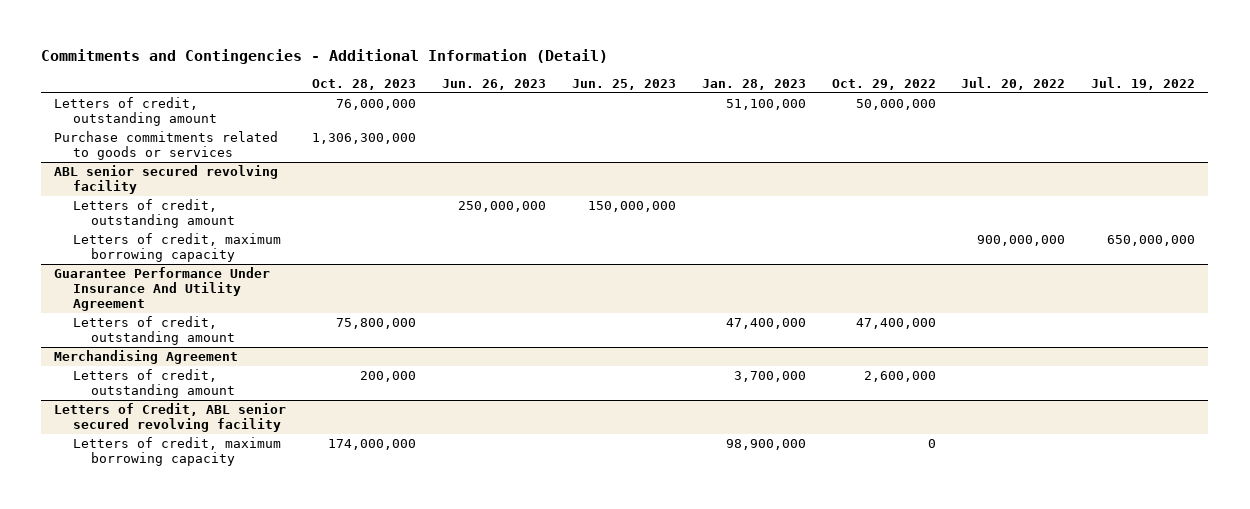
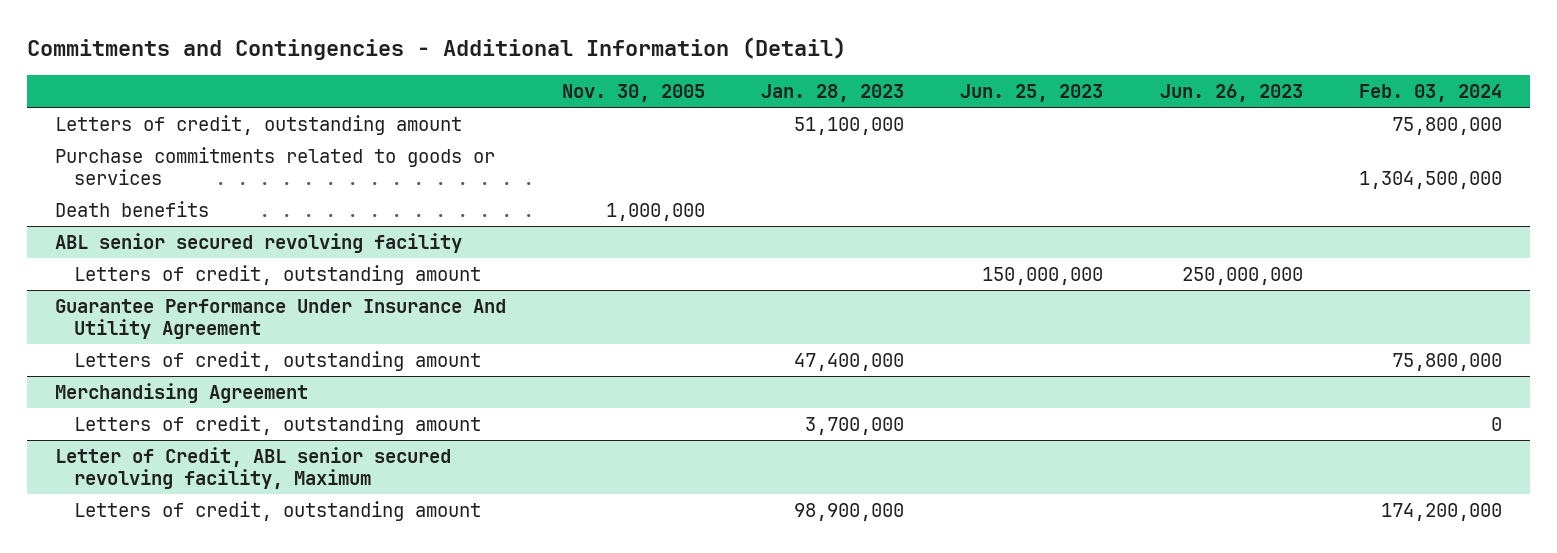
[312,78,417,90] Oct. 28, 2023 -> none
[831,78,936,90] Oct. 29, 2022 -> none
[961,76,1066,90] Jul. 20, 2022 -> none
[1091,76,1196,90] Jul. 19, 2022 -> none
none -> [562,84,706,103] Nov. 30, 2005
none -> [1358,84,1502,103] Feb. 03, 2024
none -> [55,200,210,217] Death benefits
[72,233,281,263] Letters of credit, maximum borrowing capacity -> none
[54,403,287,433] Letters of Credit, ABL senior secured revolving facility -> [55,446,452,490] Letter of Credit, ABL senior secured revolving facility, Maximum
[72,437,281,467] Letters of credit, maximum borrowing capacity -> [74,500,482,521] Letters of credit, outstanding amount

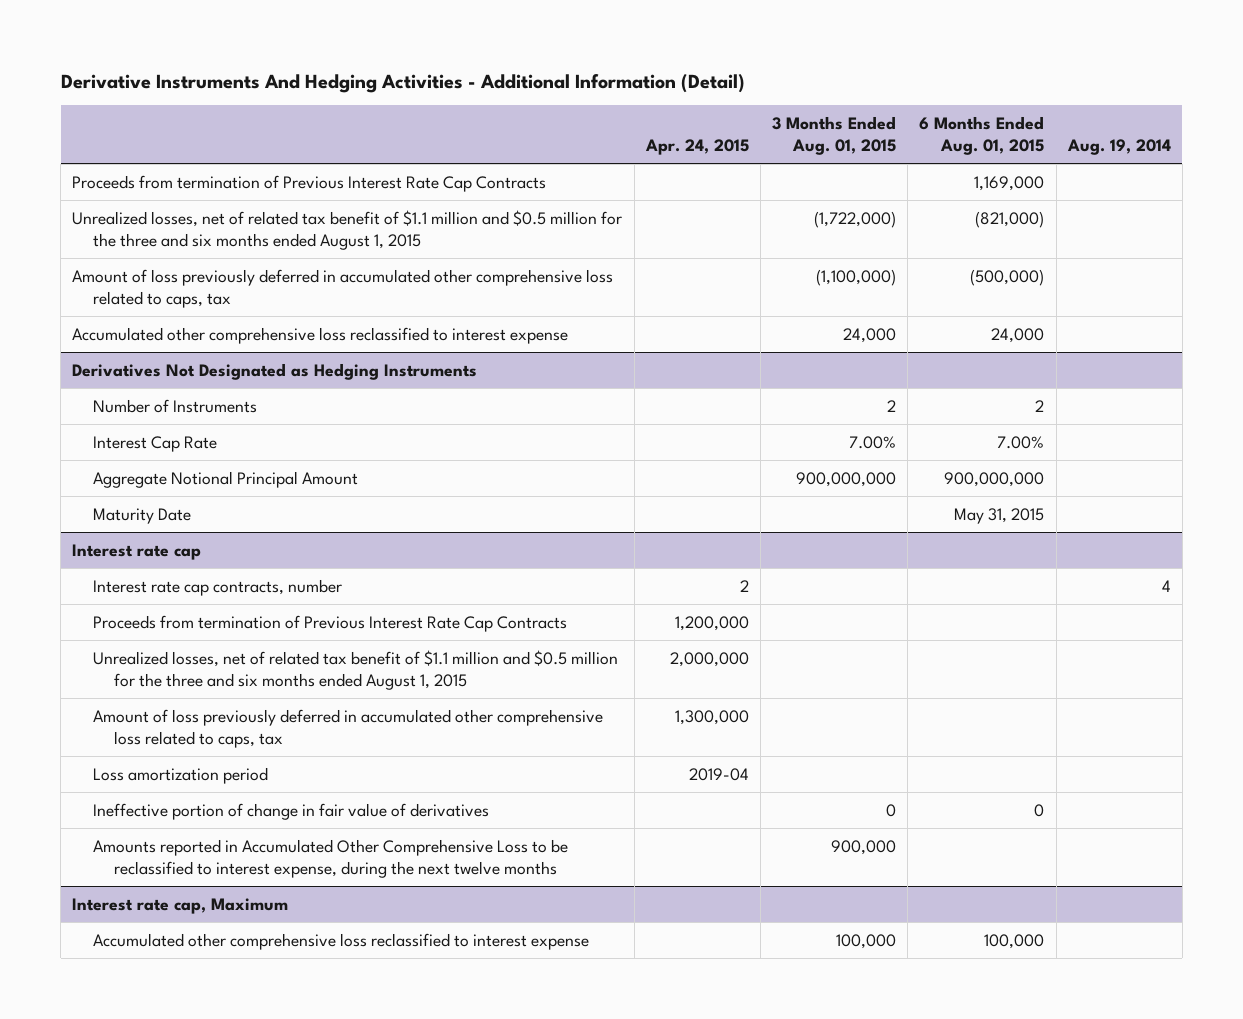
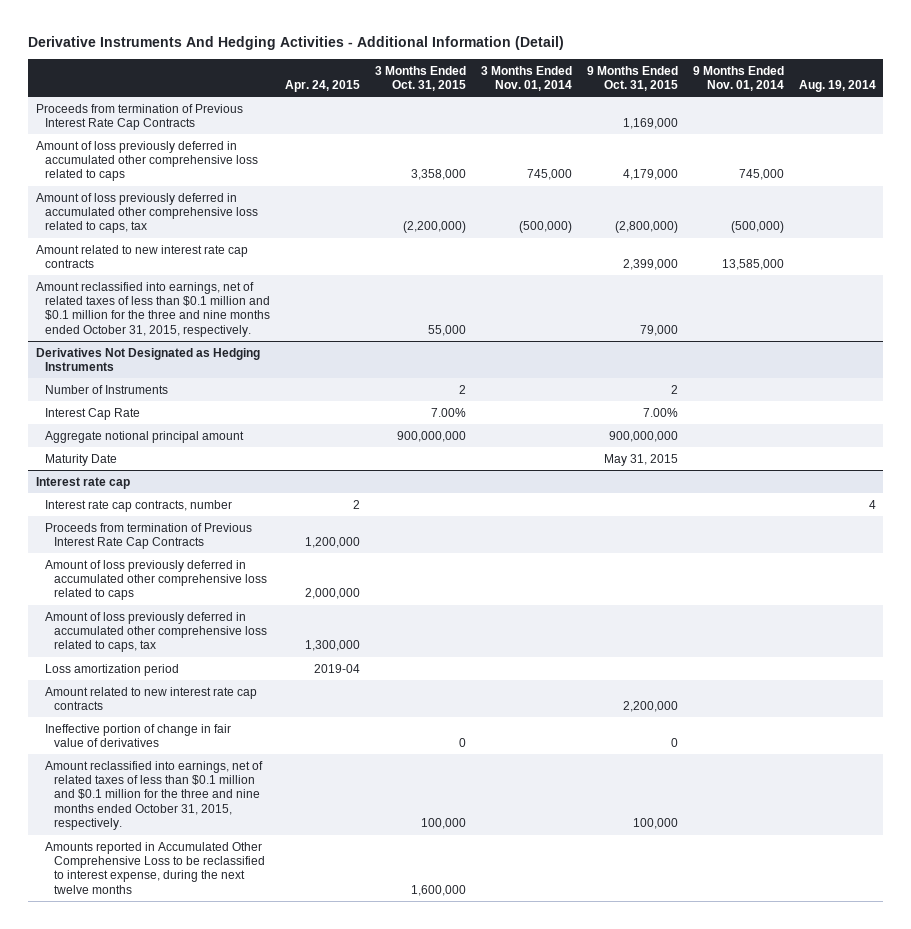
[772,115,897,156] 3 Months Ended Aug. 01, 2015 -> none
[919,115,1045,156] 6 Months Ended Aug. 01, 2015 -> none
none -> [374,65,466,92] 3 Months Ended Oct. 31, 2015
none -> [480,65,572,92] 3 Months Ended Nov. 01, 2014
none -> [586,65,678,92] 9 Months Ended Oct. 31, 2015
none -> [692,65,784,92] 9 Months Ended Nov. 01, 2014
[72,209,623,250] Unrealized losses, net of related tax benefit of $1.1 million and $0.5 million for the three and six months ended August 1, 2015 -> [35,140,258,182] Amount of loss previously deferred in accumulated other comprehensive loss related to caps
none -> [35,244,248,269] Amount related to new interest rate cap contracts
[72,326,569,344] Accumulated other comprehensive loss reclassified to interest expense -> [35,281,270,337] Amount reclassified into earnings, net of related taxes of less than $0.1 million and $0.1 million for the three and nine months ended October 31, 2015, respectively.
[93,470,359,488] Aggregate Notional Principal Amount -> [44,430,244,443] Aggregate notional principal amount
[93,649,619,690] Unrealized losses, net of related tax benefit of $1.1 million and $0.5 million for the three and six months ended August 1, 2015 -> [44,559,268,601] Amount of loss previously deferred in accumulated other comprehensive loss related to caps
none -> [44,686,257,711] Amount related to new interest rate cap contracts
none -> [44,760,263,831] Amount reclassified into earnings, net of related taxes of less than $0.1 million and $0.1 million for the three and nine months ended October 31, 2015, respectively.
[72,897,289,914] Interest rate cap, Maximum -> none
[93,932,590,950] Accumulated other comprehensive loss reclassified to interest expense -> none

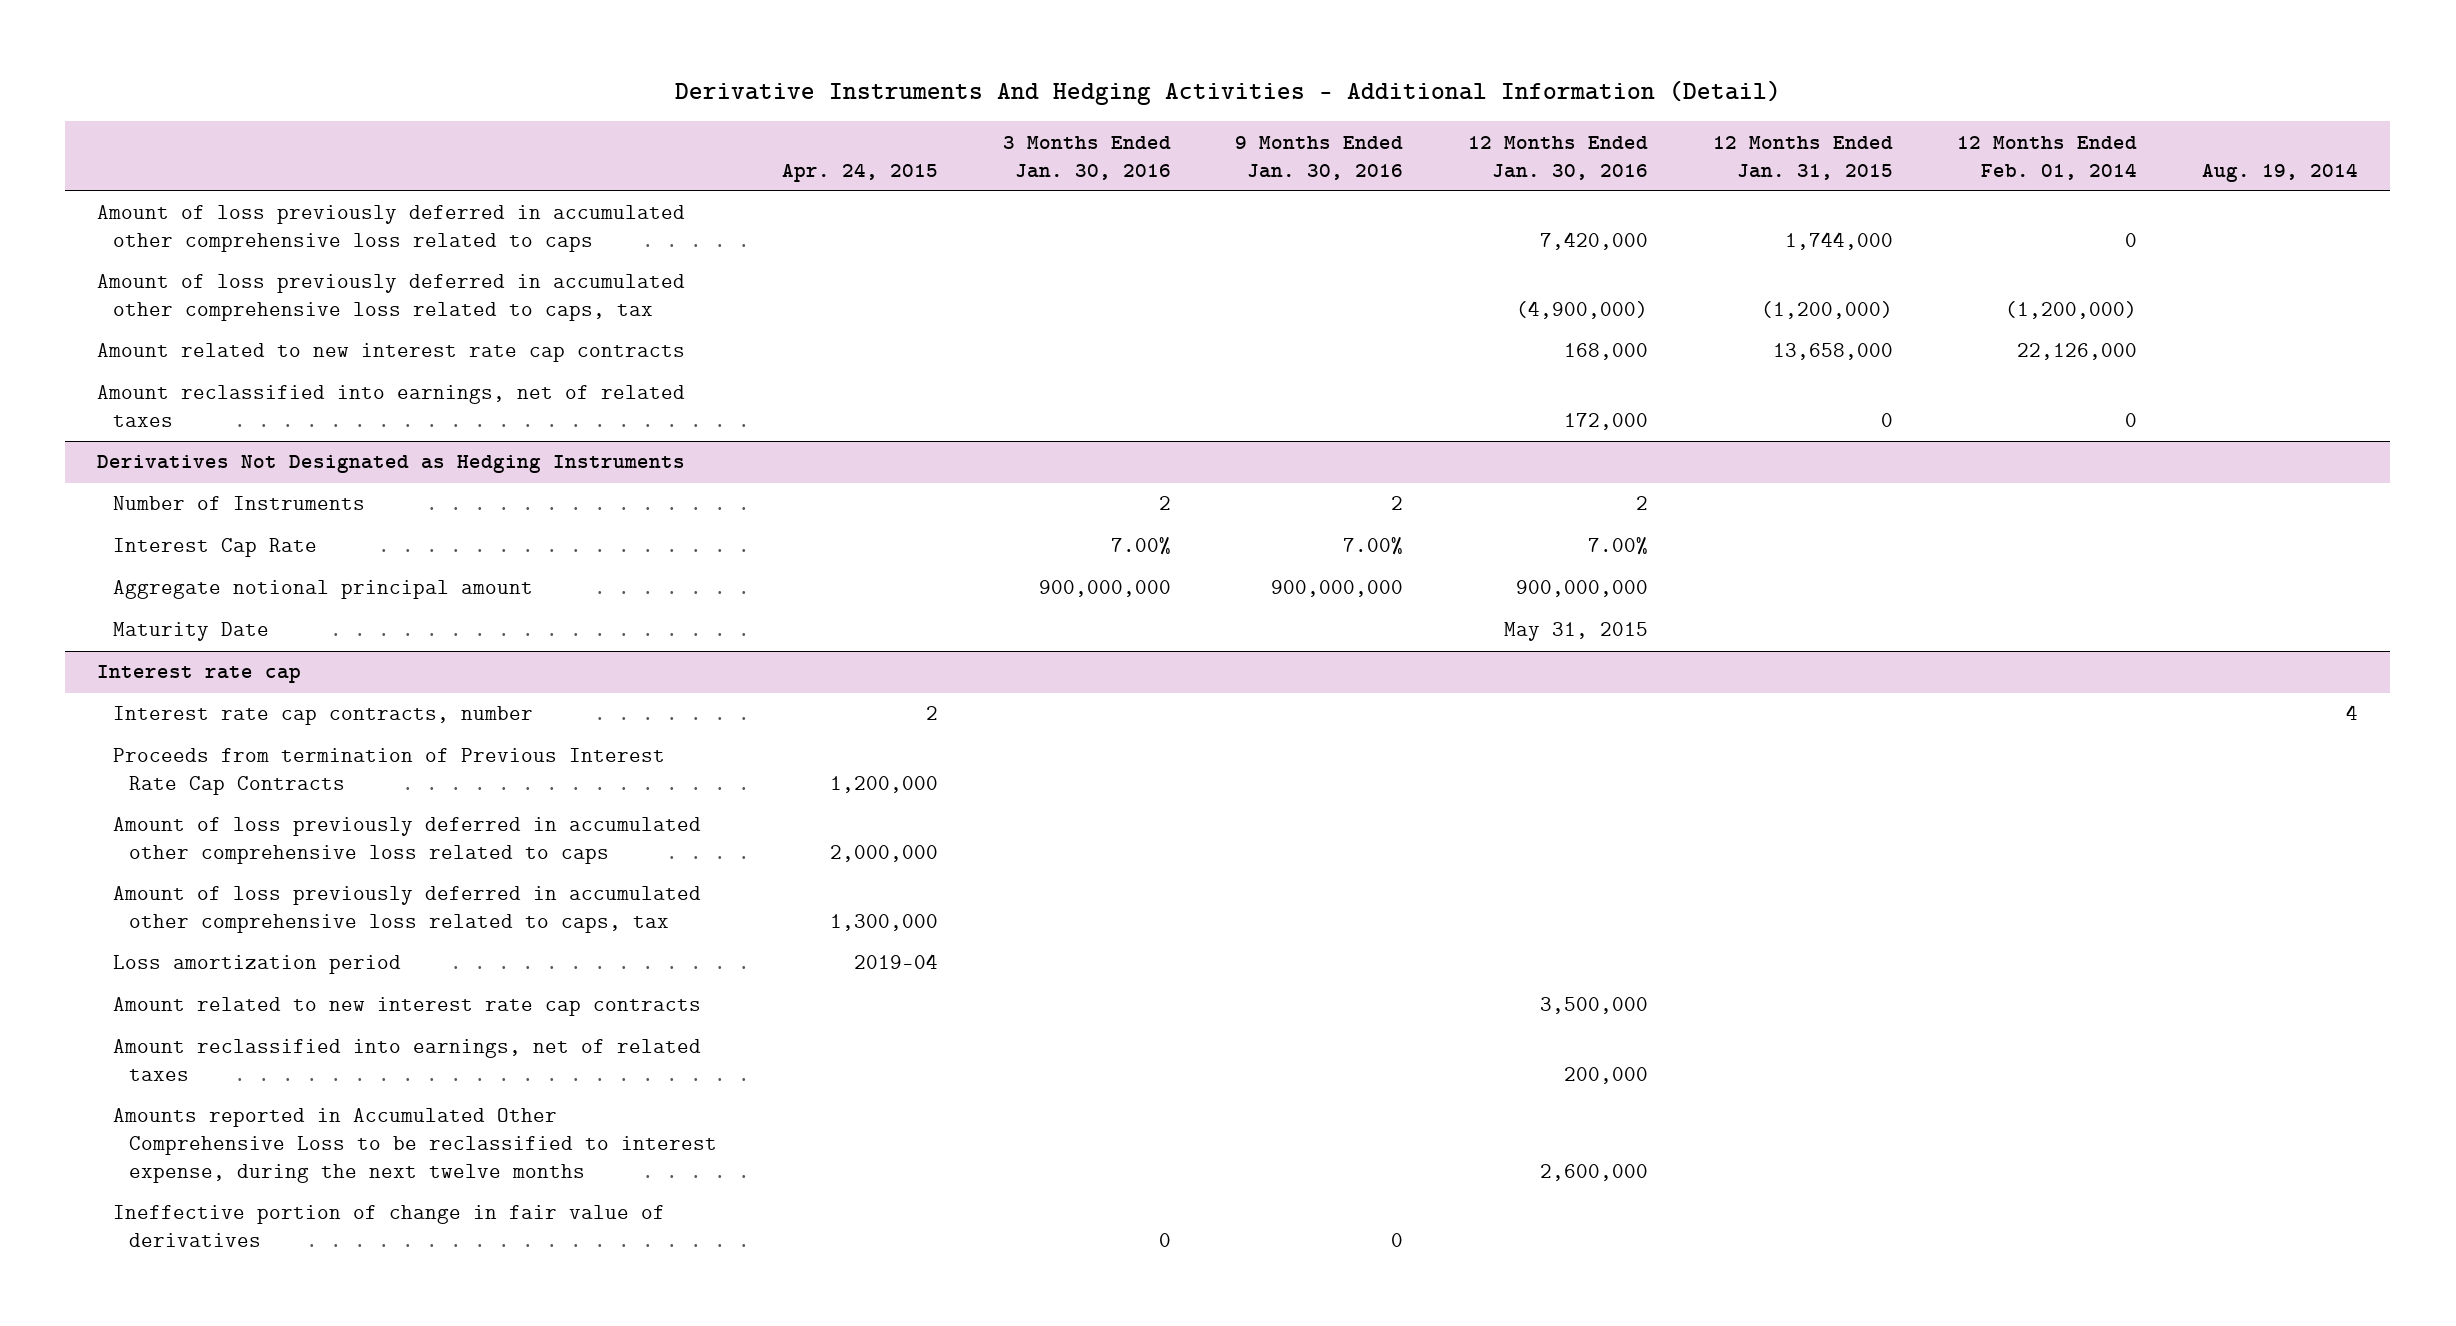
[374,65,466,92] 3 Months Ended Oct. 31, 2015 -> none
[480,65,572,92] 3 Months Ended Nov. 01, 2014 -> none
[586,65,678,92] 9 Months Ended Oct. 31, 2015 -> none
[692,65,784,92] 9 Months Ended Nov. 01, 2014 -> none
none -> [1002,135,1171,180] 3 Months Ended Jan. 30, 2016
none -> [1235,135,1404,180] 9 Months Ended Jan. 30, 2016
none -> [1468,135,1649,180] 12 Months Ended Jan. 30, 2016
none -> [1712,135,1893,180] 12 Months Ended Jan. 31, 2015
none -> [1957,135,2138,180] 12 Months Ended Feb. 01, 2014
[35,103,243,131] Proceeds from termination of Previous Interest Rate Cap Contracts -> none
[35,281,270,337] Amount reclassified into earnings, net of related taxes of less than $0.1 million and $0.1 million for the three and nine months ended October 31, 2015, respectively. -> [97,385,686,428] Amount reclassified into earnings, net of related taxes
[44,760,263,831] Amount reclassified into earnings, net of related taxes of less than $0.1 million and $0.1 million for the three and nine months ended October 31, 2015, respectively. -> [113,1039,702,1082] Amount reclassified into earnings, net of related taxes
[44,723,231,748] Ineffective portion of change in fair value of derivatives -> [113,1205,666,1248] Ineffective portion of change in fair value of derivatives

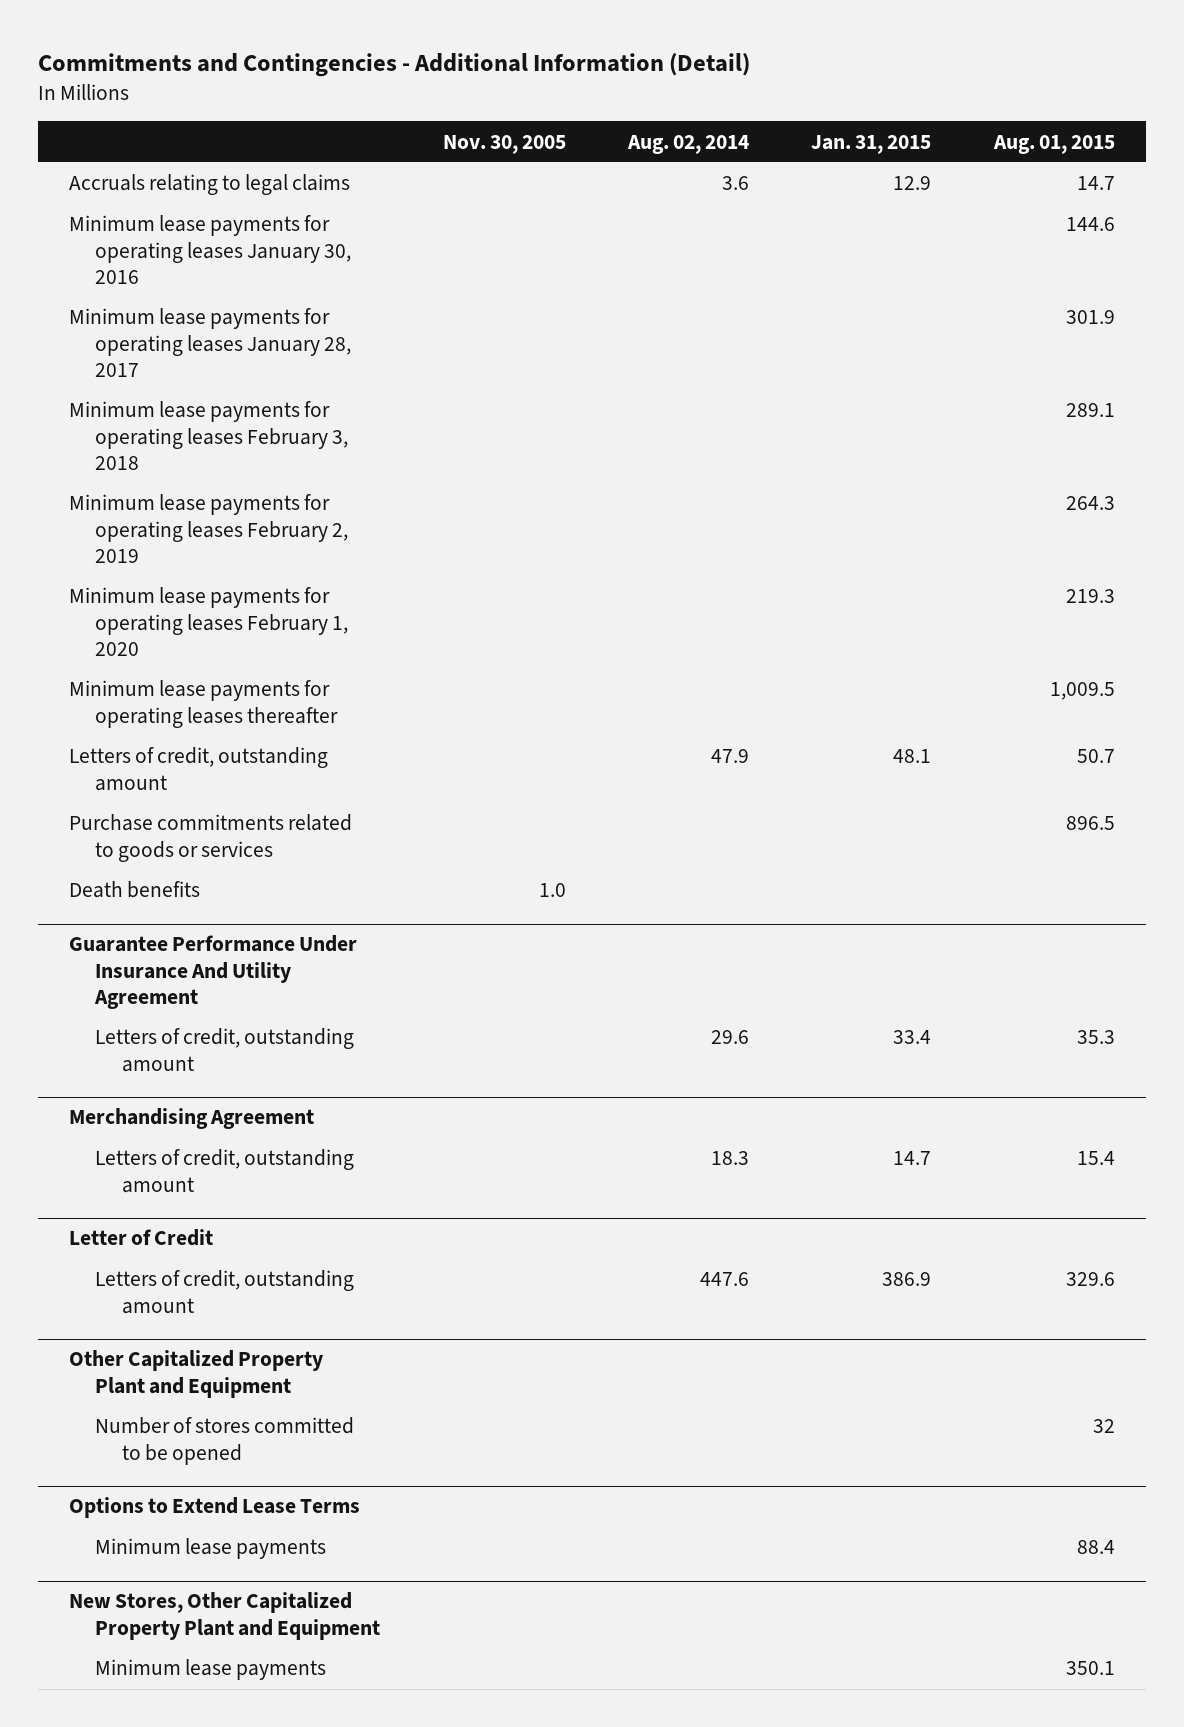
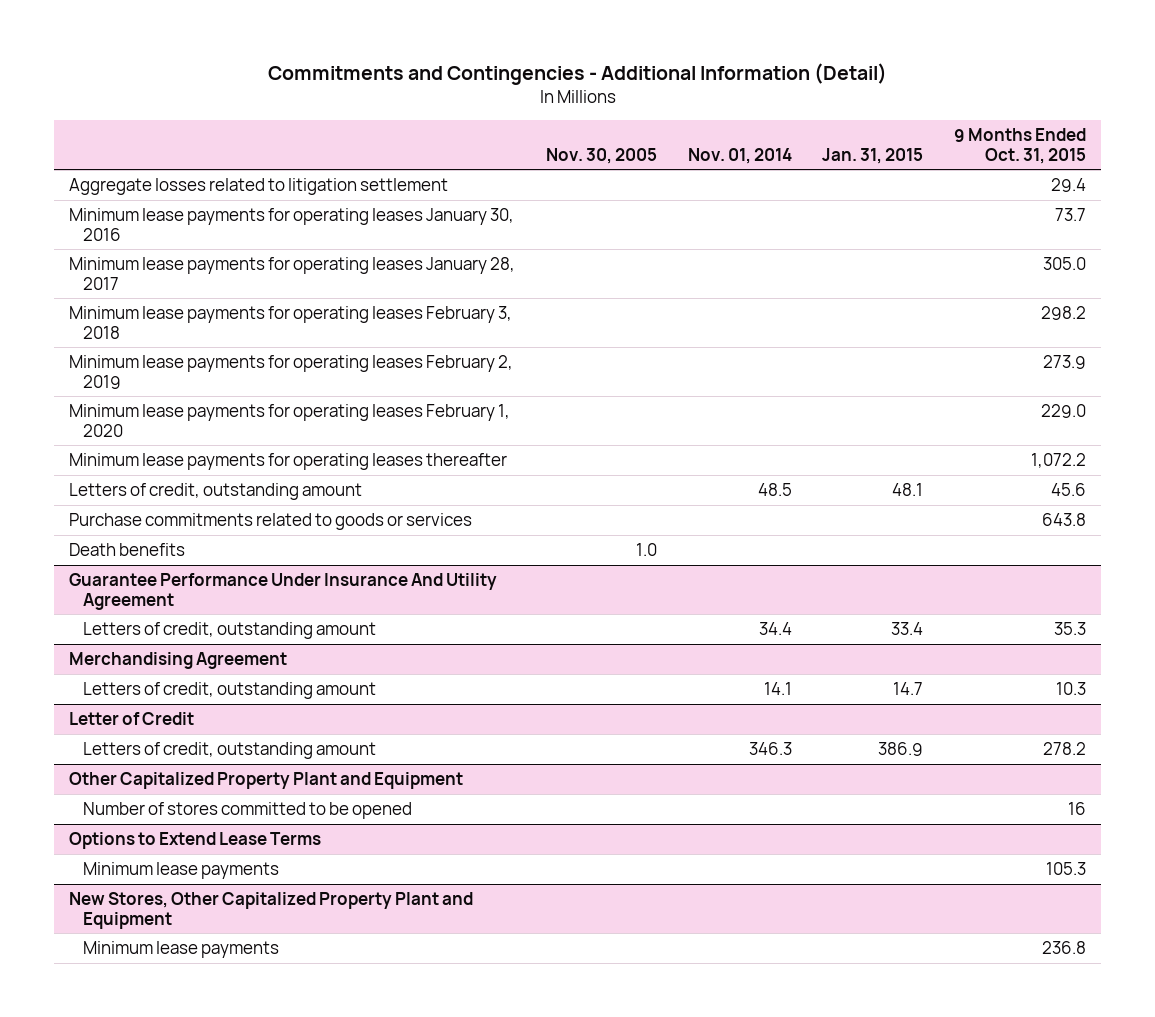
[627,134,750,154] Aug. 02, 2014 -> none
[992,134,1115,154] Aug. 01, 2015 -> none
none -> [687,147,792,164] Nov. 01, 2014
none -> [953,127,1086,164] 9 Months Ended Oct. 31, 2015
[68,174,350,196] Accruals relating to legal claims -> none
none -> [69,178,449,196] Aggregate losses related to litigation settlement

